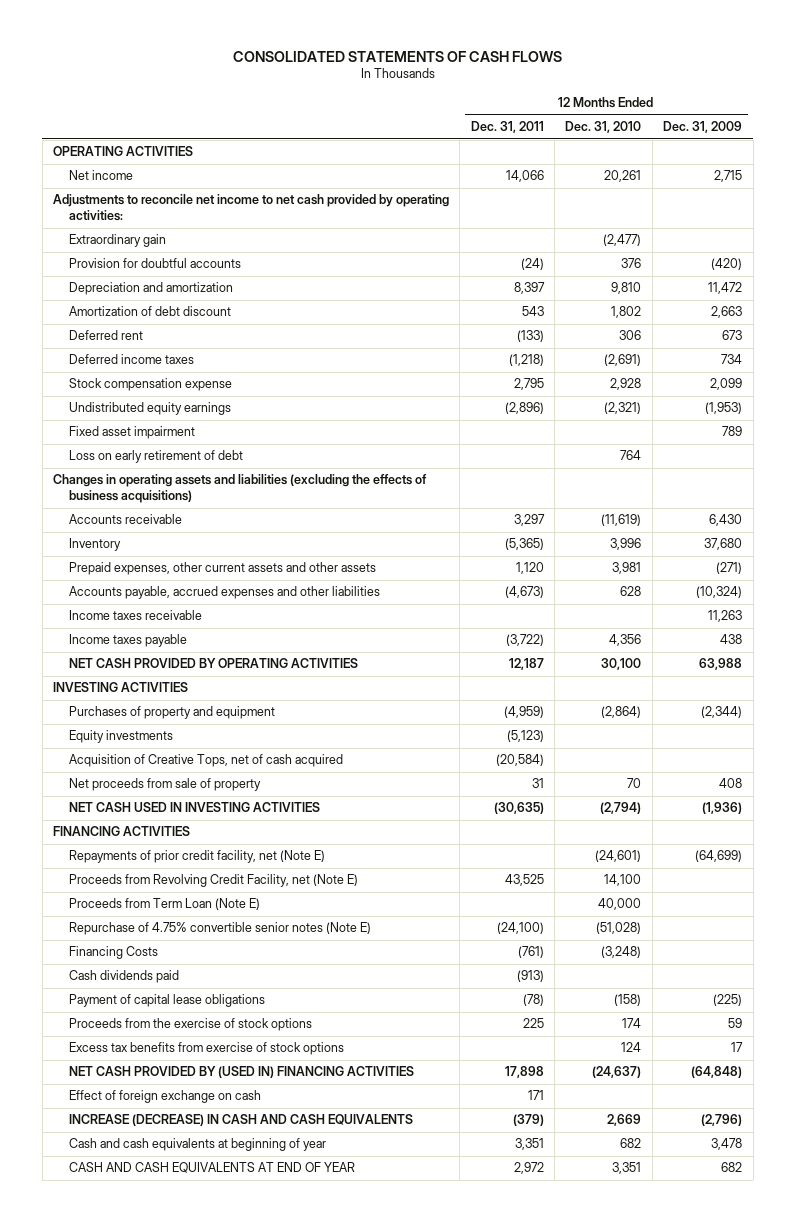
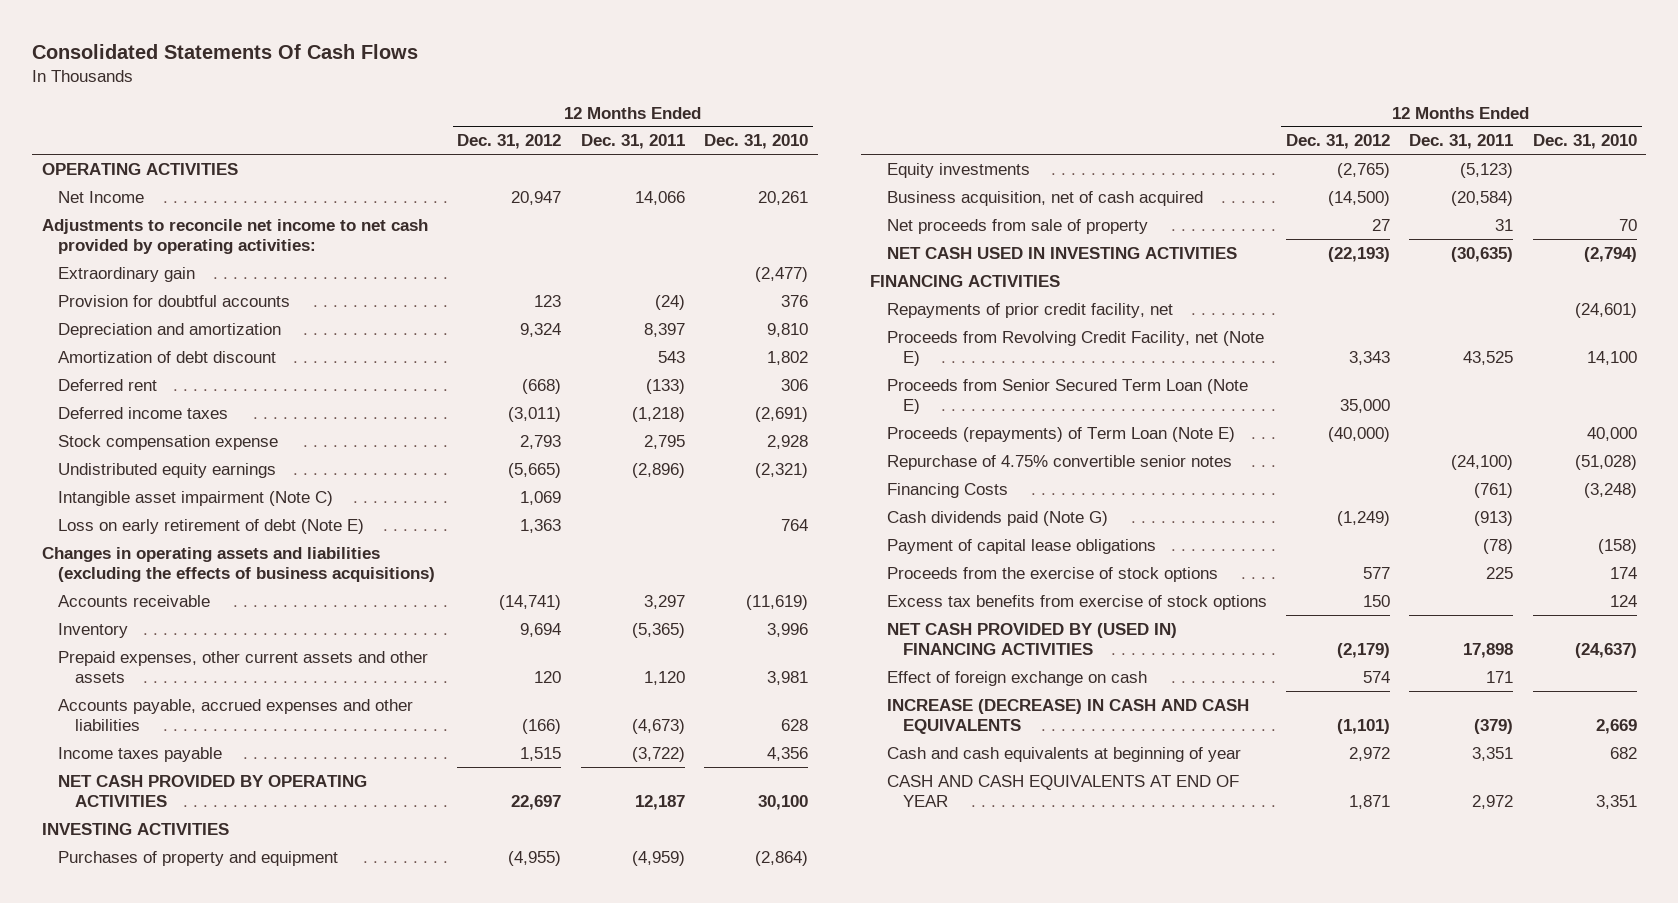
[232,50,562,62] CONSOLIDATED STATEMENTS OF CASH FLOWS -> [31,43,418,59] Consolidated Statements Of Cash Flows
[663,121,743,134] Dec. 31, 2009 -> none
none -> [457,134,562,150] Dec. 31, 2012
[68,170,133,181] Net income -> [58,190,145,203] Net Income
[68,426,195,440] Fixed asset impairment -> none
none -> [58,490,334,506] Intangible asset impairment (Note C)
[68,450,243,464] Loss on early retirement of debt -> [58,518,365,534] Loss on early retirement of debt (Note E)
[68,610,202,621] Income taxes receivable -> none
[68,754,343,768] Acquisition of Creative Tops, net of cash acquired -> [886,190,1203,206] Business acquisition, net of cash acquired
[68,850,325,864] Repayments of prior credit facility, net (Note E) -> [886,302,1173,318] Repayments of prior credit facility, net
none -> [886,378,1248,414] Proceeds from Senior Secured Term Loan (Note E)
[68,898,260,911] Proceeds from Term Loan (Note E) -> [886,426,1235,442] Proceeds (repayments) of Term Loan (Note E)
[68,922,371,936] Repurchase of 4.75% convertible senior notes (Note E) -> [886,454,1232,470] Repurchase of 4.75% convertible senior notes
[68,970,179,984] Cash dividends paid -> [886,510,1108,526] Cash dividends paid (Note G)

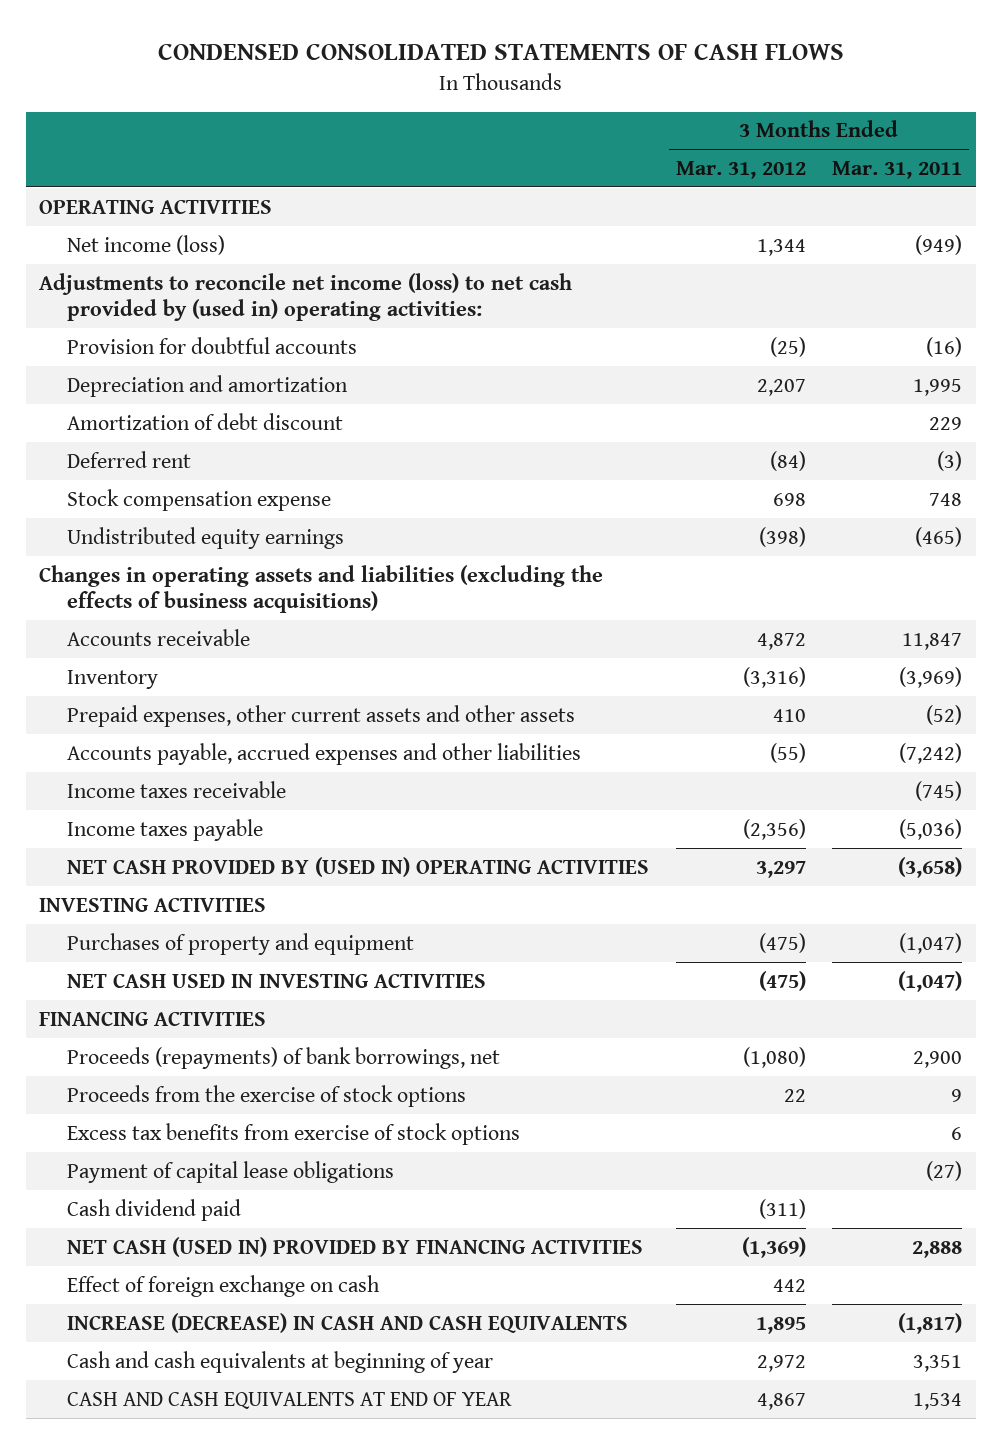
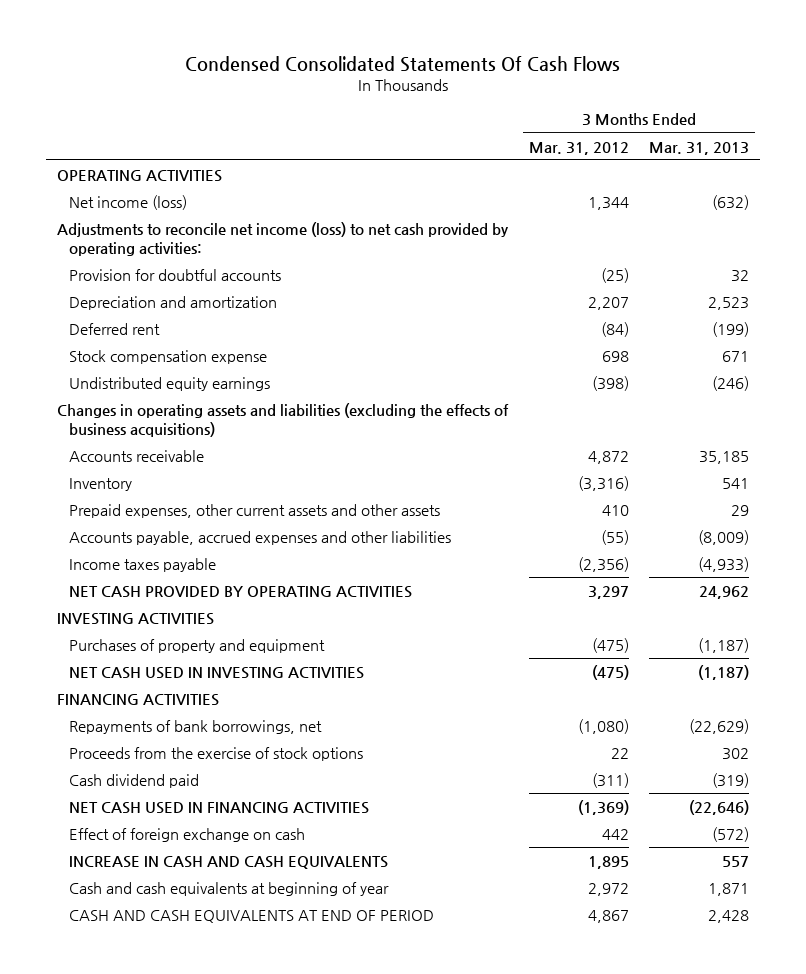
[157,42,844,60] CONDENSED CONSOLIDATED STATEMENTS OF CASH FLOWS -> [185,55,621,72] Condensed Consolidated Statements Of Cash Flows
[832,160,963,179] Mar. 31, 2011 -> none
none -> [649,141,750,155] Mar. 31, 2013
[39,272,573,322] Adjustments to reconcile net income (loss) to net cash provided by (used in) operating activities: -> [56,221,509,256] Adjustments to reconcile net income (loss) to net cash provided by operating activities:
[66,412,343,430] Amortization of debt discount -> none
[66,780,286,798] Income taxes receivable -> none
[66,856,649,877] NET CASH PROVIDED BY (USED IN) OPERATING ACTIVITIES -> [69,585,413,598] NET CASH PROVIDED BY OPERATING ACTIVITIES
[66,1046,500,1069] Proceeds (repayments) of bank borrowings, net -> [69,719,323,734] Repayments of bank borrowings, net
[66,1122,520,1145] Excess tax benefits from exercise of stock options -> none
[66,1160,394,1183] Payment of capital lease obligations -> none
[66,1236,643,1257] NET CASH (USED IN) PROVIDED BY FINANCING ACTIVITIES -> [69,801,370,814] NET CASH USED IN FINANCING ACTIVITIES
[66,1312,628,1333] INCREASE (DECREASE) IN CASH AND CASH EQUIVALENTS -> [69,855,389,869] INCREASE IN CASH AND CASH EQUIVALENTS
[66,1391,512,1409] CASH AND CASH EQUIVALENTS AT END OF YEAR -> [69,909,435,923] CASH AND CASH EQUIVALENTS AT END OF PERIOD

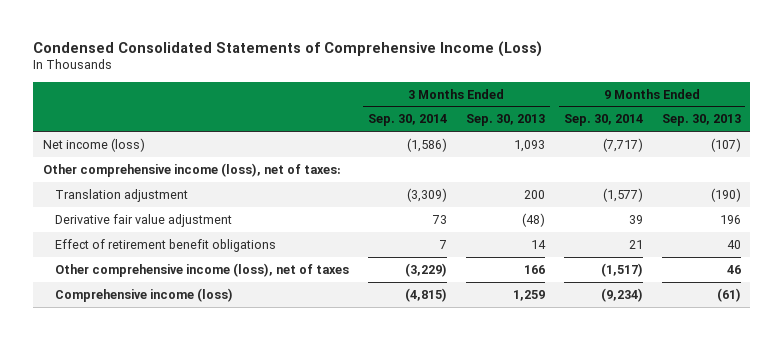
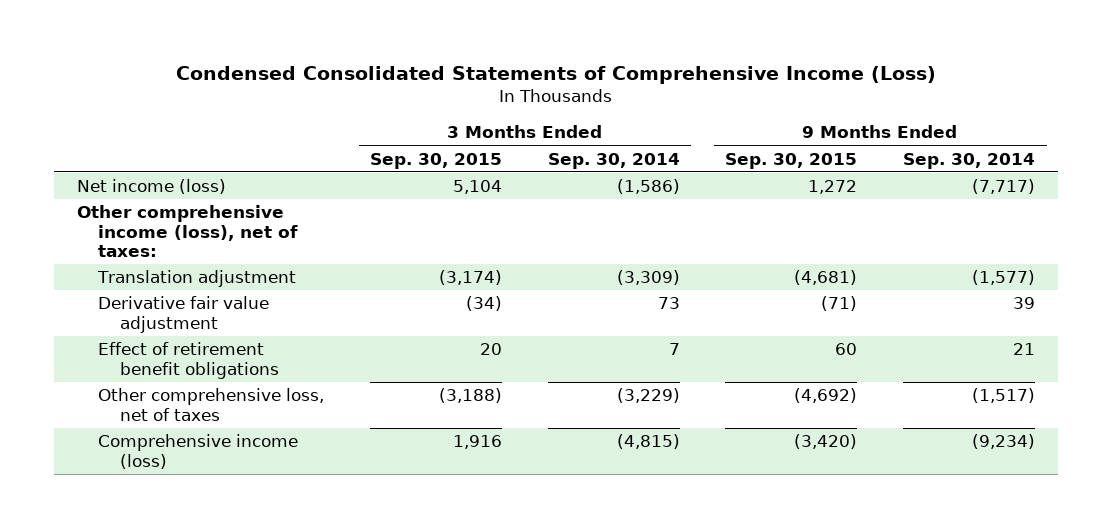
[465,114,545,127] Sep. 30, 2013 -> none
[661,114,741,127] Sep. 30, 2013 -> none
none -> [370,152,503,169] Sep. 30, 2015
none -> [725,152,858,169] Sep. 30, 2015
[54,262,349,277] Other comprehensive income (loss), net of taxes -> [98,388,325,421] Other comprehensive loss, net of taxes

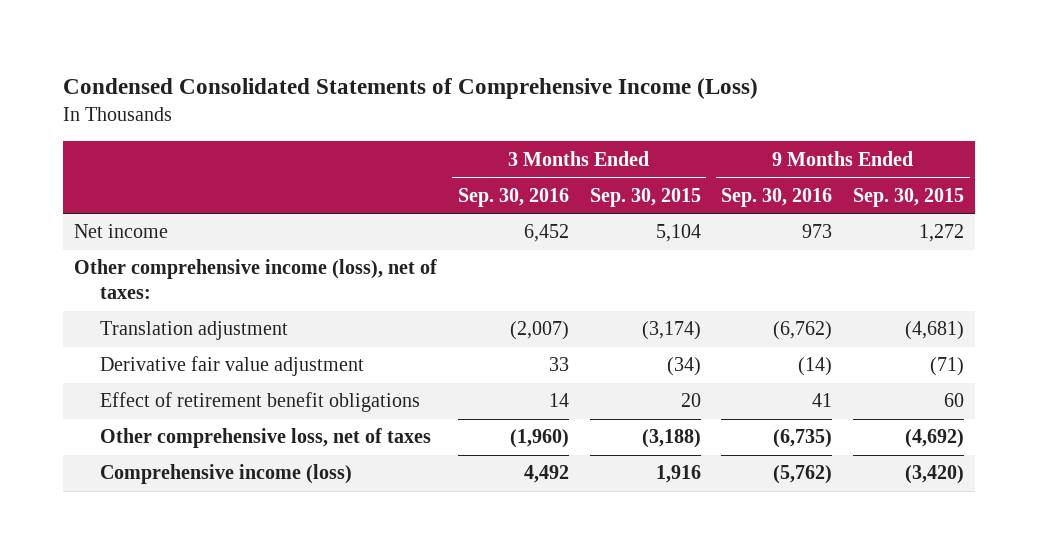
[547,152,680,169] Sep. 30, 2014 -> none
[903,152,1036,169] Sep. 30, 2014 -> none
none -> [457,187,569,207] Sep. 30, 2016
none -> [721,187,833,207] Sep. 30, 2016
[76,179,226,195] Net income (loss) -> [73,224,168,239] Net income

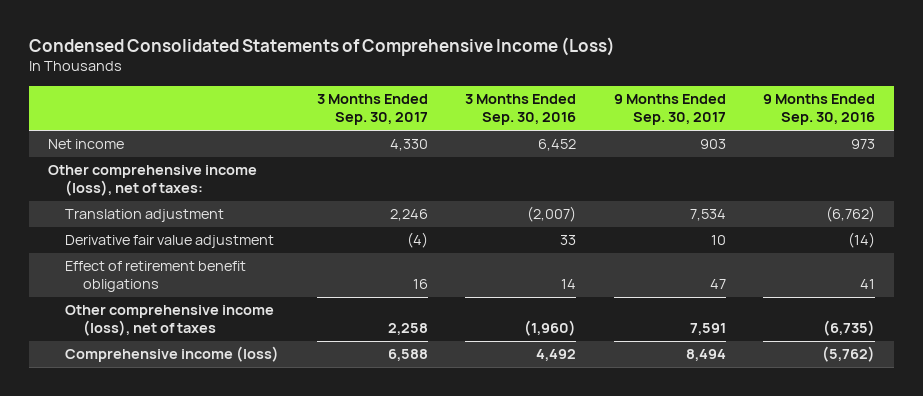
[589,187,701,207] Sep. 30, 2015 -> none
[853,187,965,207] Sep. 30, 2015 -> none
none -> [316,94,428,126] 3 Months Ended Sep. 30, 2017
none -> [613,94,726,126] 9 Months Ended Sep. 30, 2017
[99,428,431,449] Other comprehensive loss, net of taxes -> [65,305,275,337] Other comprehensive income (loss), net of taxes

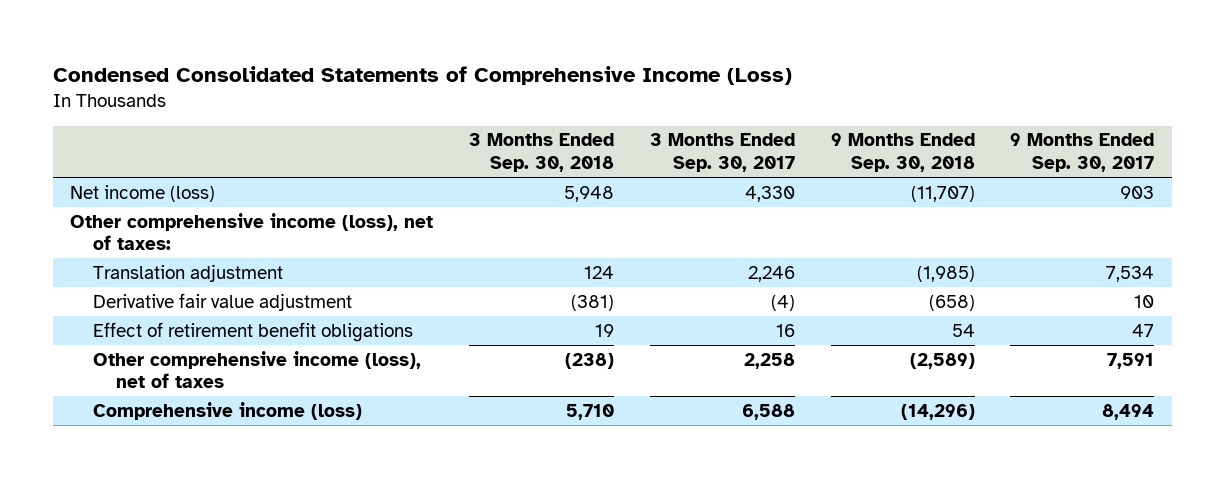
[465,94,577,126] 3 Months Ended Sep. 30, 2016 -> none
[763,94,876,126] 9 Months Ended Sep. 30, 2016 -> none
none -> [469,133,615,173] 3 Months Ended Sep. 30, 2018
none -> [830,133,975,173] 9 Months Ended Sep. 30, 2018
[47,139,124,150] Net income -> [70,184,216,202] Net income (loss)

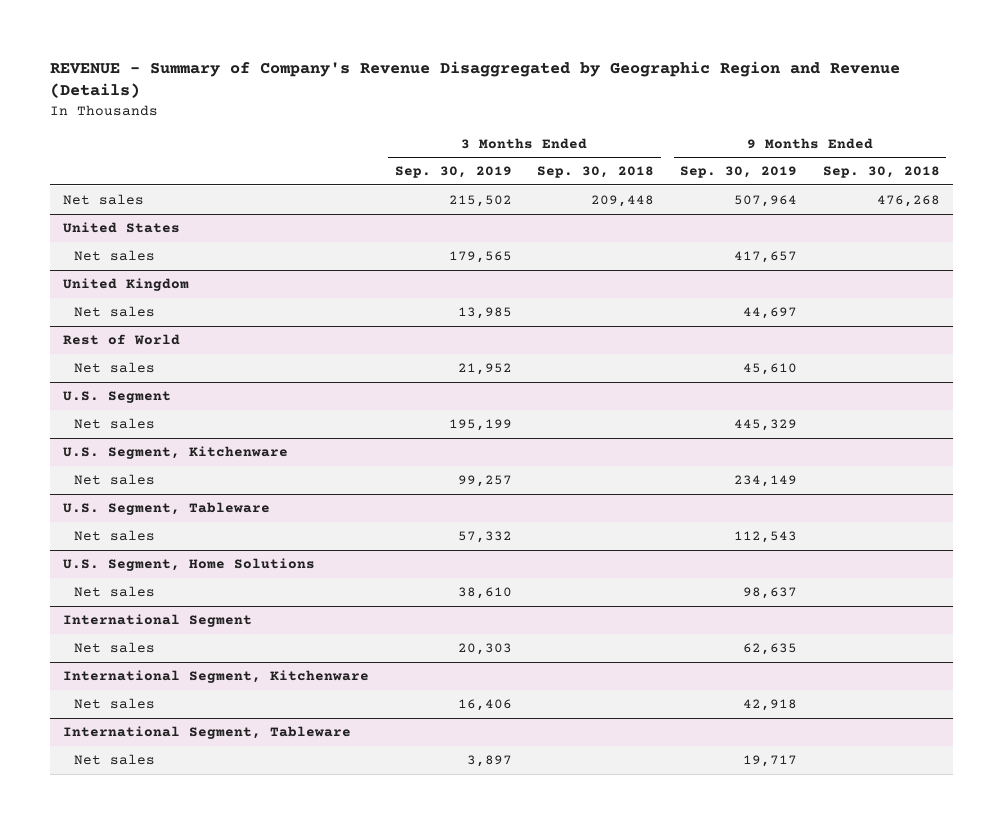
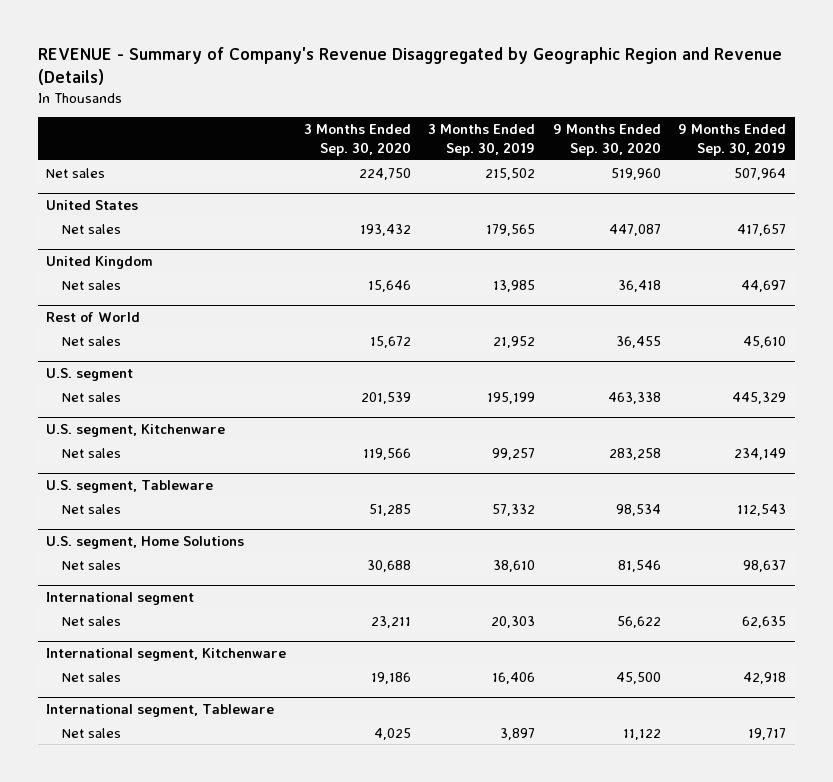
[537,166,655,179] Sep. 30, 2018 -> none
[822,166,940,179] Sep. 30, 2018 -> none
none -> [303,124,411,156] 3 Months Ended Sep. 30, 2020
none -> [552,124,661,156] 9 Months Ended Sep. 30, 2020
[62,390,171,403] U.S. Segment -> [46,368,134,382] U.S. segment
[62,445,288,459] U.S. Segment, Kitchenware -> [46,424,226,438] U.S. segment, Kitchenware
[62,501,270,515] U.S. Segment, Tableware -> [46,480,214,494] U.S. segment, Tableware
[62,557,315,571] U.S. Segment, Home Solutions -> [46,536,245,550] U.S. segment, Home Solutions
[62,613,252,627] International Segment -> [46,592,195,606] International segment
[62,669,369,683] International Segment, Kitchenware -> [46,648,287,662] International segment, Kitchenware
[62,725,351,739] International Segment, Tableware -> [46,704,275,718] International segment, Tableware

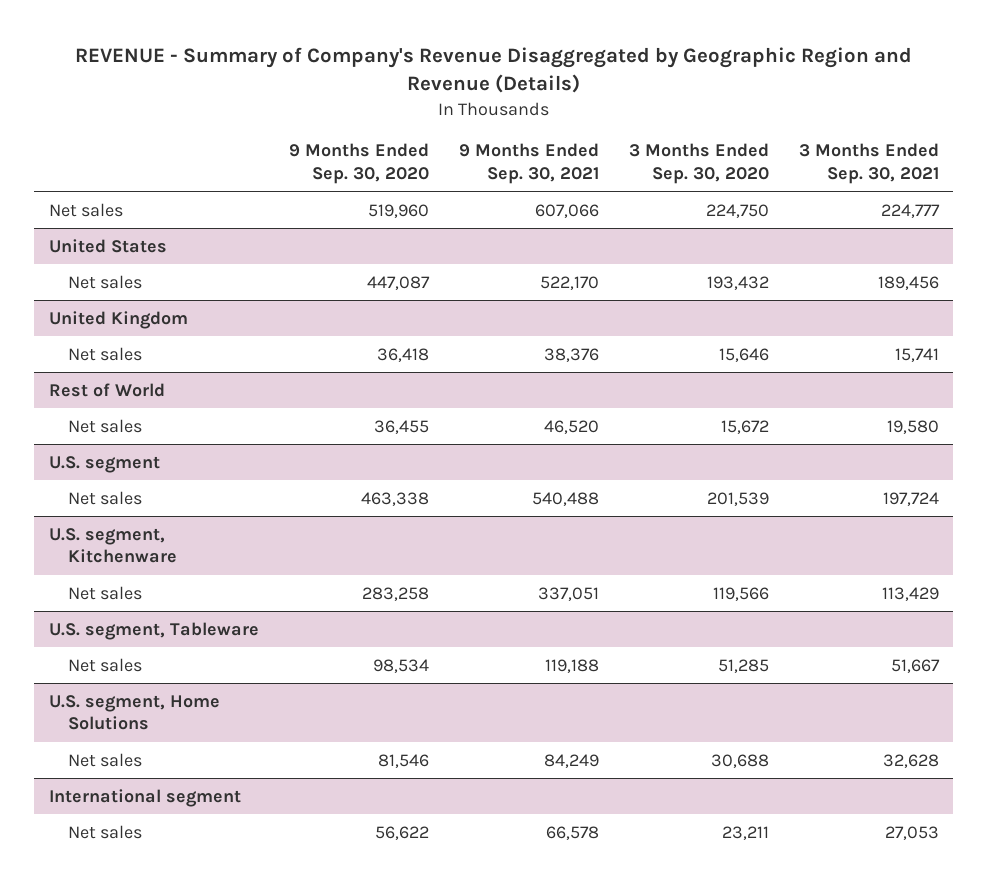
[428,124,536,156] 3 Months Ended Sep. 30, 2019 -> none
[678,124,787,156] 9 Months Ended Sep. 30, 2019 -> none
none -> [458,143,599,185] 9 Months Ended Sep. 30, 2021
none -> [798,143,939,185] 3 Months Ended Sep. 30, 2021
[46,648,287,662] International segment, Kitchenware -> none
[61,671,121,682] Net sales -> none
[46,704,275,718] International segment, Tableware -> none
[61,727,121,738] Net sales -> none

